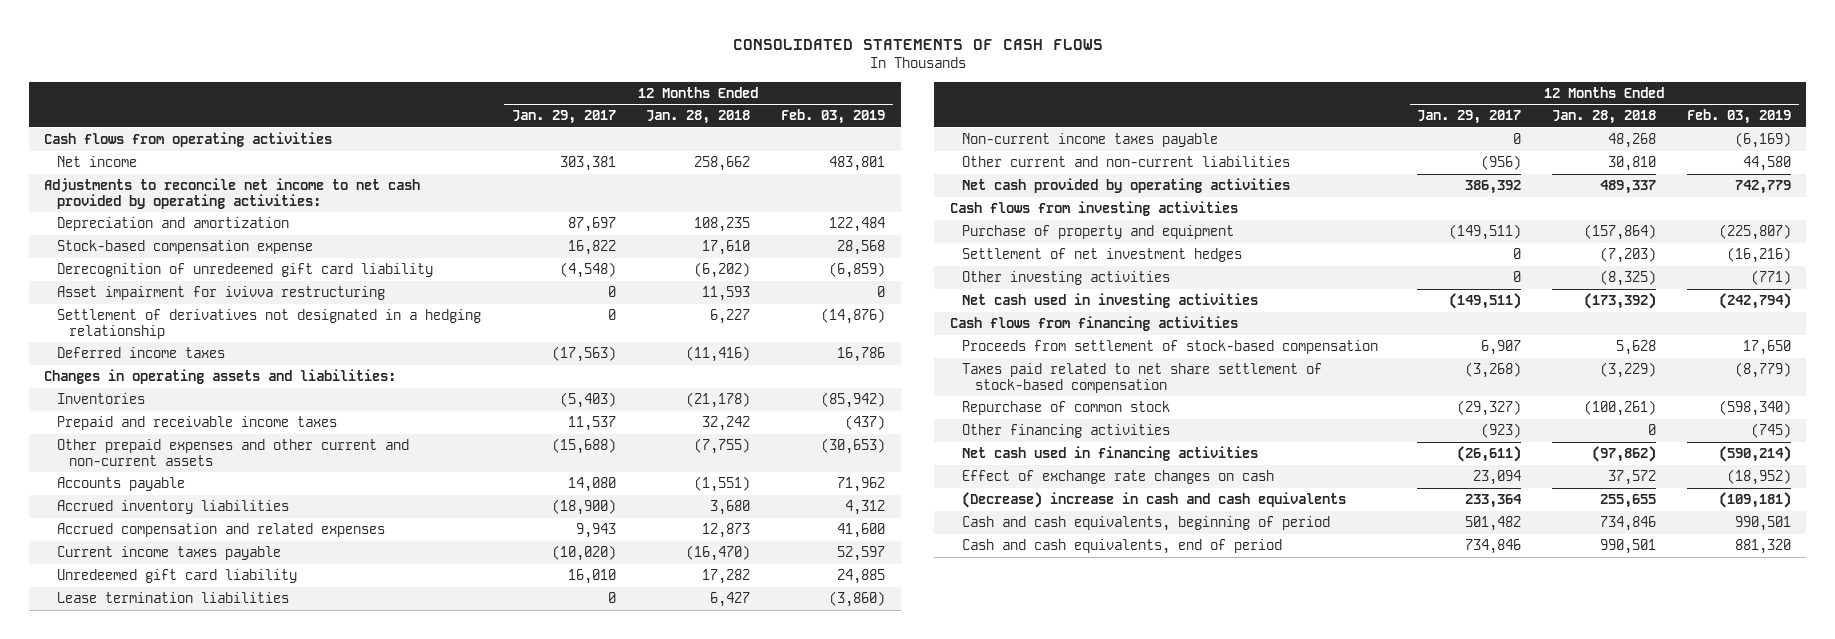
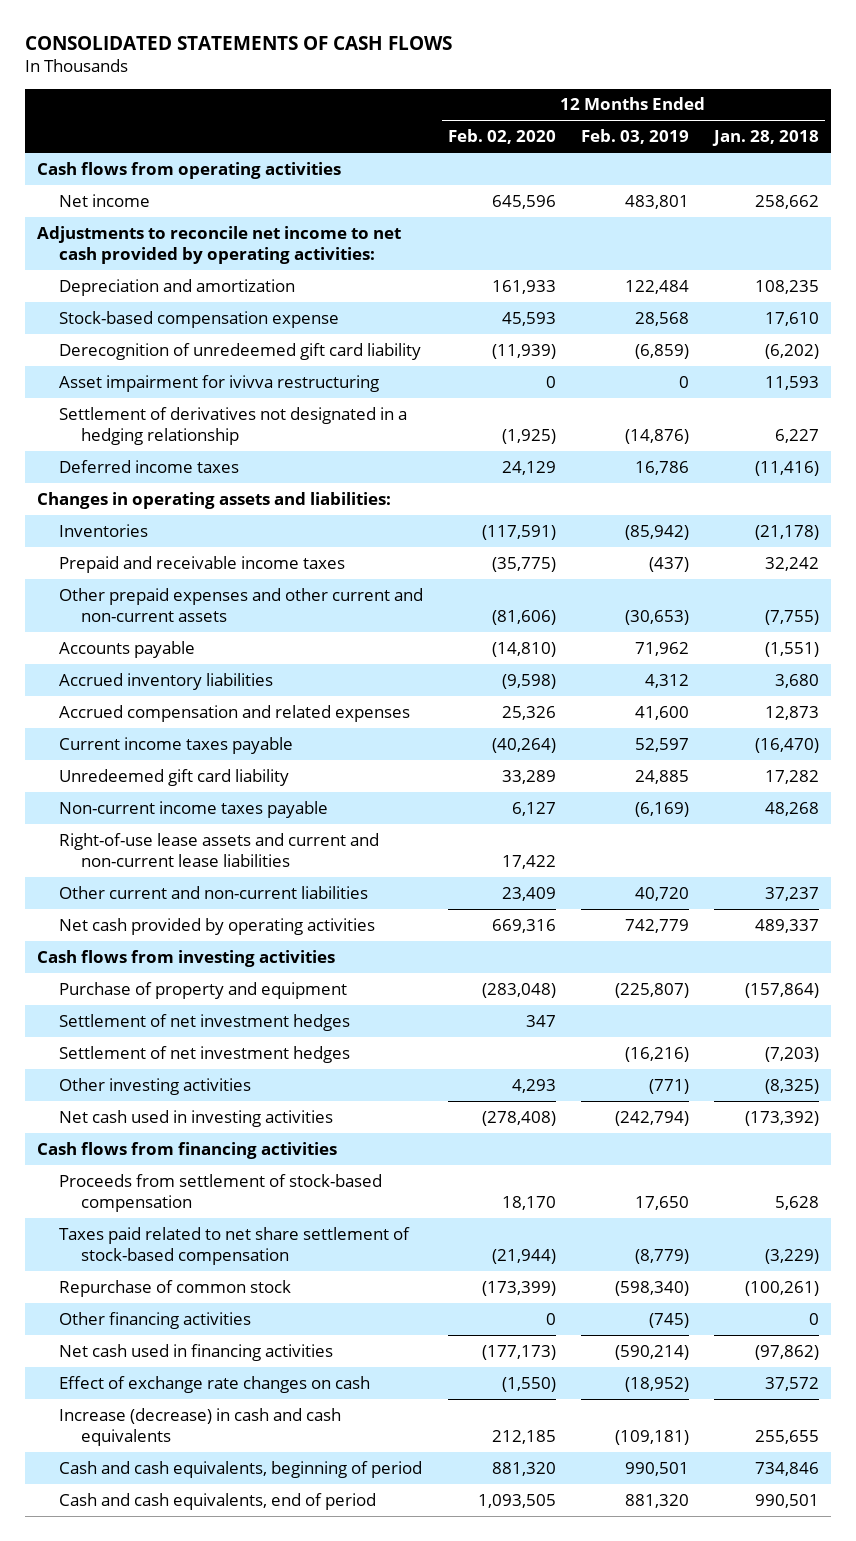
[511,110,616,125] Jan. 29, 2017 -> none
none -> [447,129,556,145] Feb. 02, 2020
[56,592,289,604] Lease termination liabilities -> none
none -> [59,832,380,867] Right-of-use lease assets and current and non-current lease liabilities
[1608,156,1657,172] 30,810 -> [764,886,819,901] 37,237
[1742,156,1791,172] 44,580 -> [634,886,689,901] 40,720
none -> [59,1013,351,1031] Settlement of net investment hedges
[962,492,1347,509] (Decrease) increase in cash and cash equivalents -> [59,1407,342,1446] Increase (decrease) in cash and cash equivalents

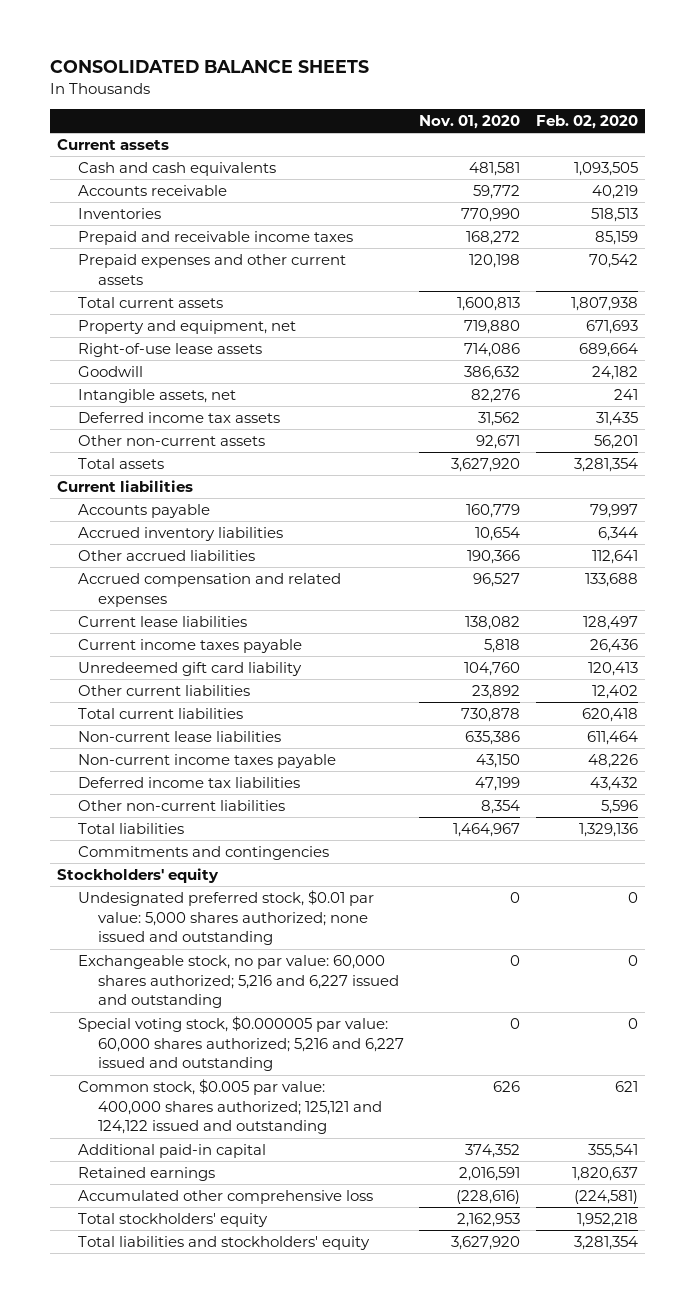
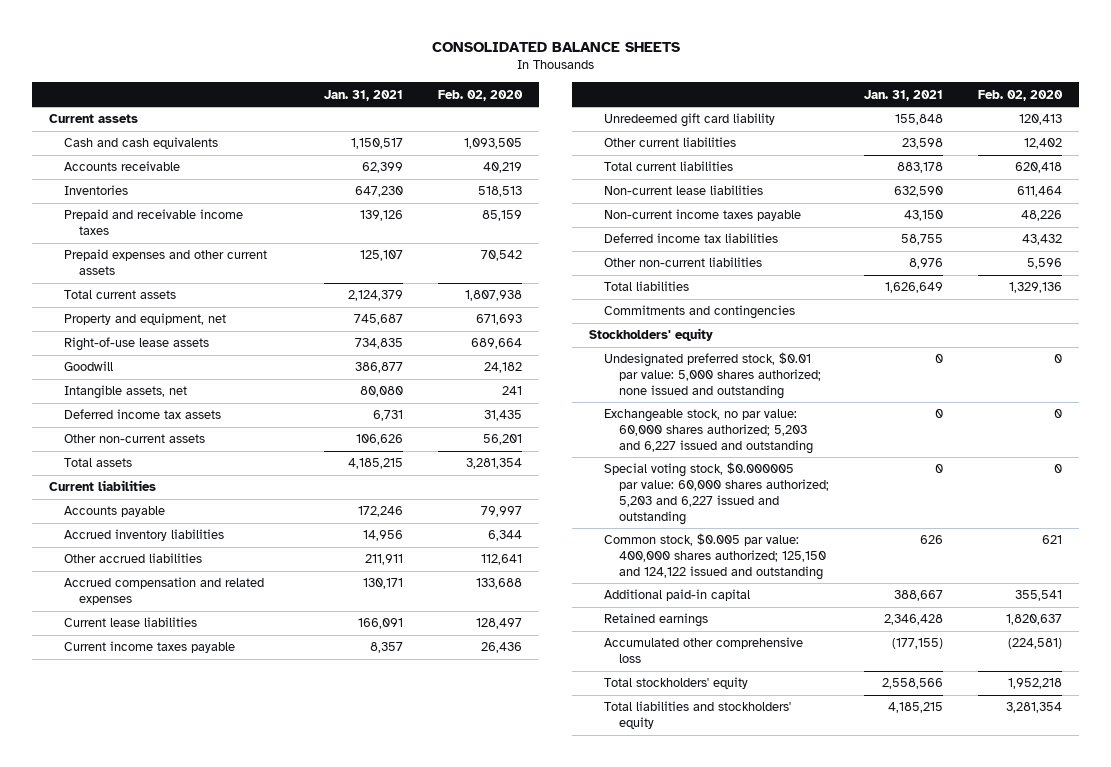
[419,114,521,129] Nov. 01, 2020 -> none
none -> [323,89,403,101] Jan. 31, 2021
[77,955,399,1009] Exchangeable stock, no par value: 60,000 shares authorized; 5,216 and 6,227 issued and outstanding -> [604,409,813,454] Exchangeable stock, no par value: 60,000 shares authorized; 5,203 and 6,227 issued and outstanding
[77,1016,404,1072] Special voting stock, $0.000005 par value: 60,000 shares authorized; 5,216 and 6,227 issued and outstanding -> [604,462,829,525] Special voting stock, $0.000005 par value: 60,000 shares authorized; 5,203 and 6,227 issued and outstanding
[77,1079,382,1135] Common stock, $0.005 par value: 400,000 shares authorized; 125,121 and 124,122 issued and outstanding -> [604,533,826,580] Common stock, $0.005 par value: 400,000 shares authorized; 125,150 and 124,122 issued and outstanding

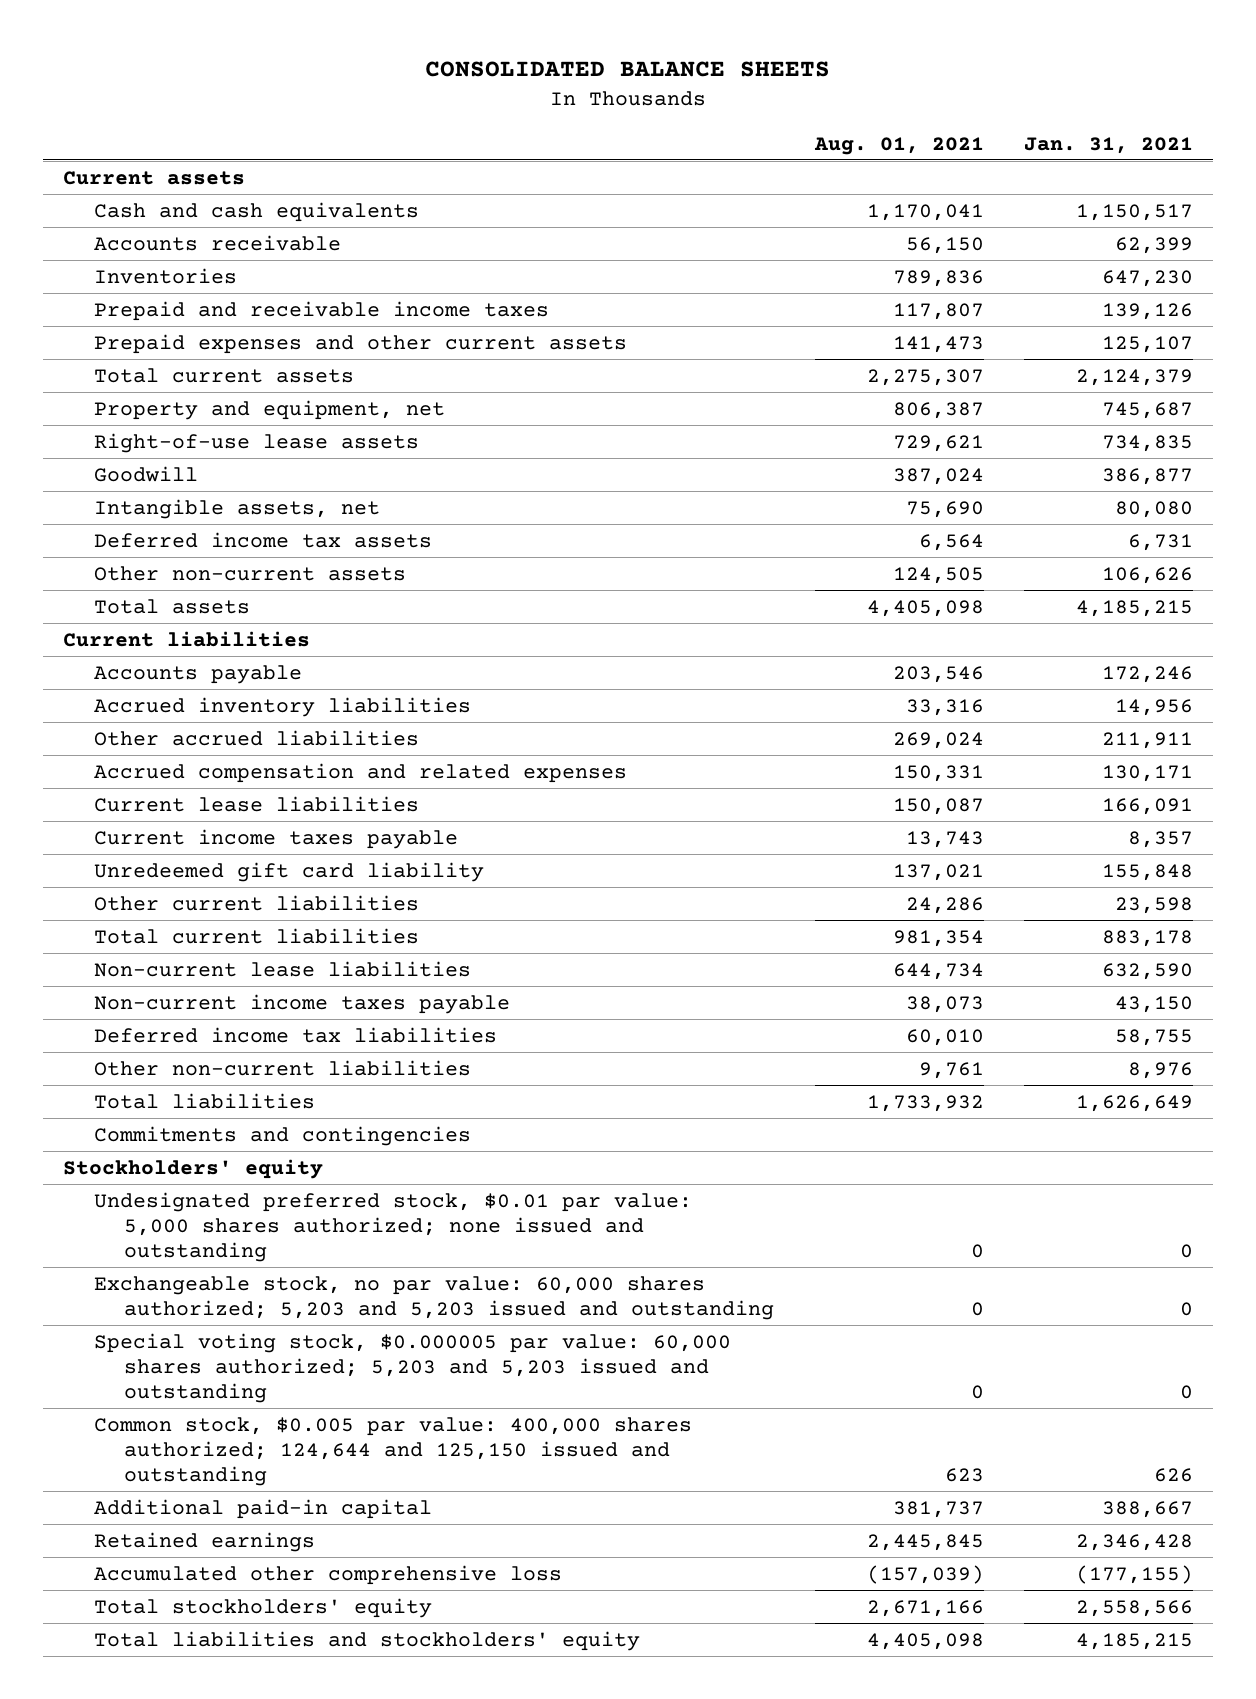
[437,89,523,101] Feb. 02, 2020 -> none
none -> [813,136,984,155] Aug. 01, 2021
[604,409,813,454] Exchangeable stock, no par value: 60,000 shares authorized; 5,203 and 6,227 issued and outstanding -> [93,1275,775,1320] Exchangeable stock, no par value: 60,000 shares authorized; 5,203 and 5,203 issued and outstanding
[604,462,829,525] Special voting stock, $0.000005 par value: 60,000 shares authorized; 5,203 and 6,227 issued and outstanding -> [93,1332,731,1403] Special voting stock, $0.000005 par value: 60,000 shares authorized; 5,203 and 5,203 issued and outstanding
[604,533,826,580] Common stock, $0.005 par value: 400,000 shares authorized; 125,150 and 124,122 issued and outstanding -> [93,1416,692,1486] Common stock, $0.005 par value: 400,000 shares authorized; 124,644 and 125,150 issued and outstanding

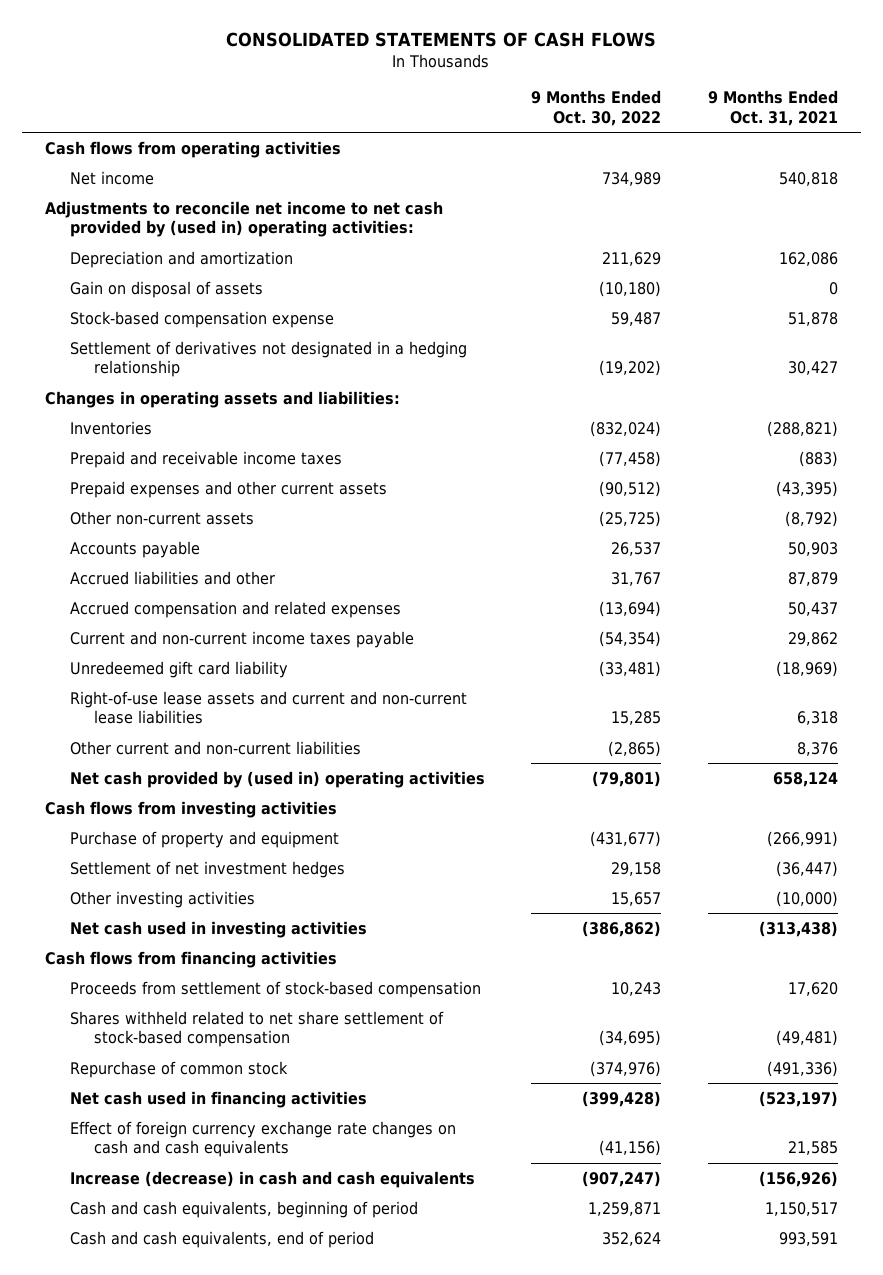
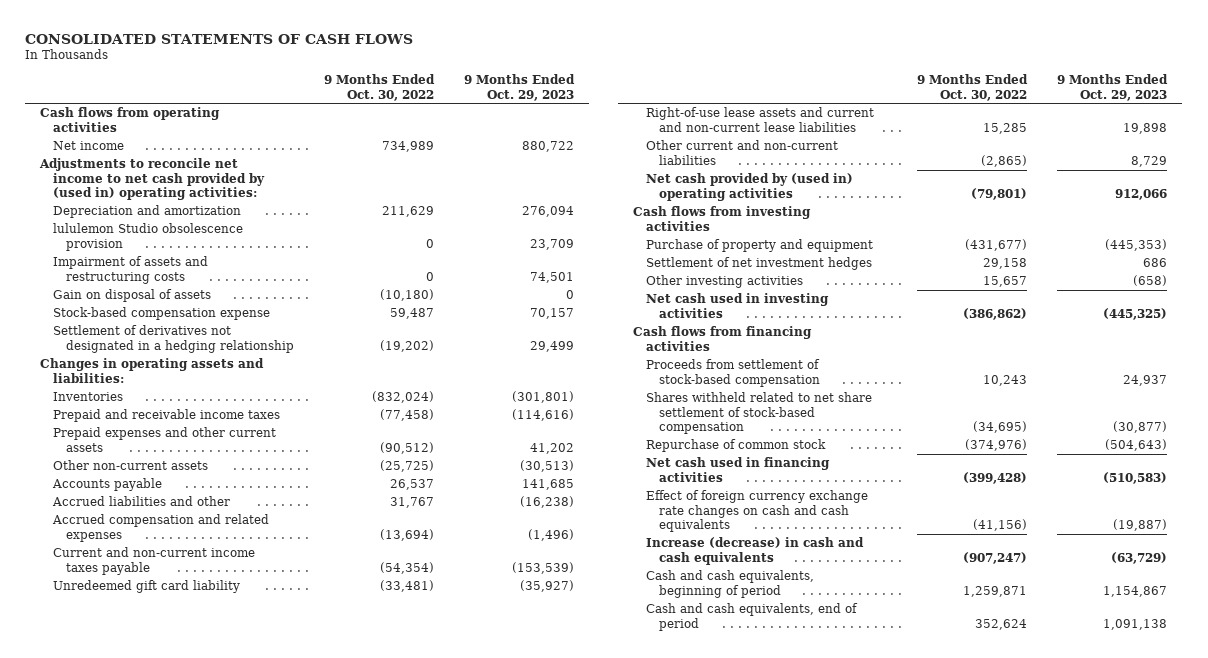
[707,90,838,126] 9 Months Ended Oct. 31, 2021 -> none
none -> [464,74,576,101] 9 Months Ended Oct. 29, 2023
none -> [53,223,244,251] lululemon Studio obsolescence provision
none -> [53,256,209,284] Impairment of assets and restructuring costs

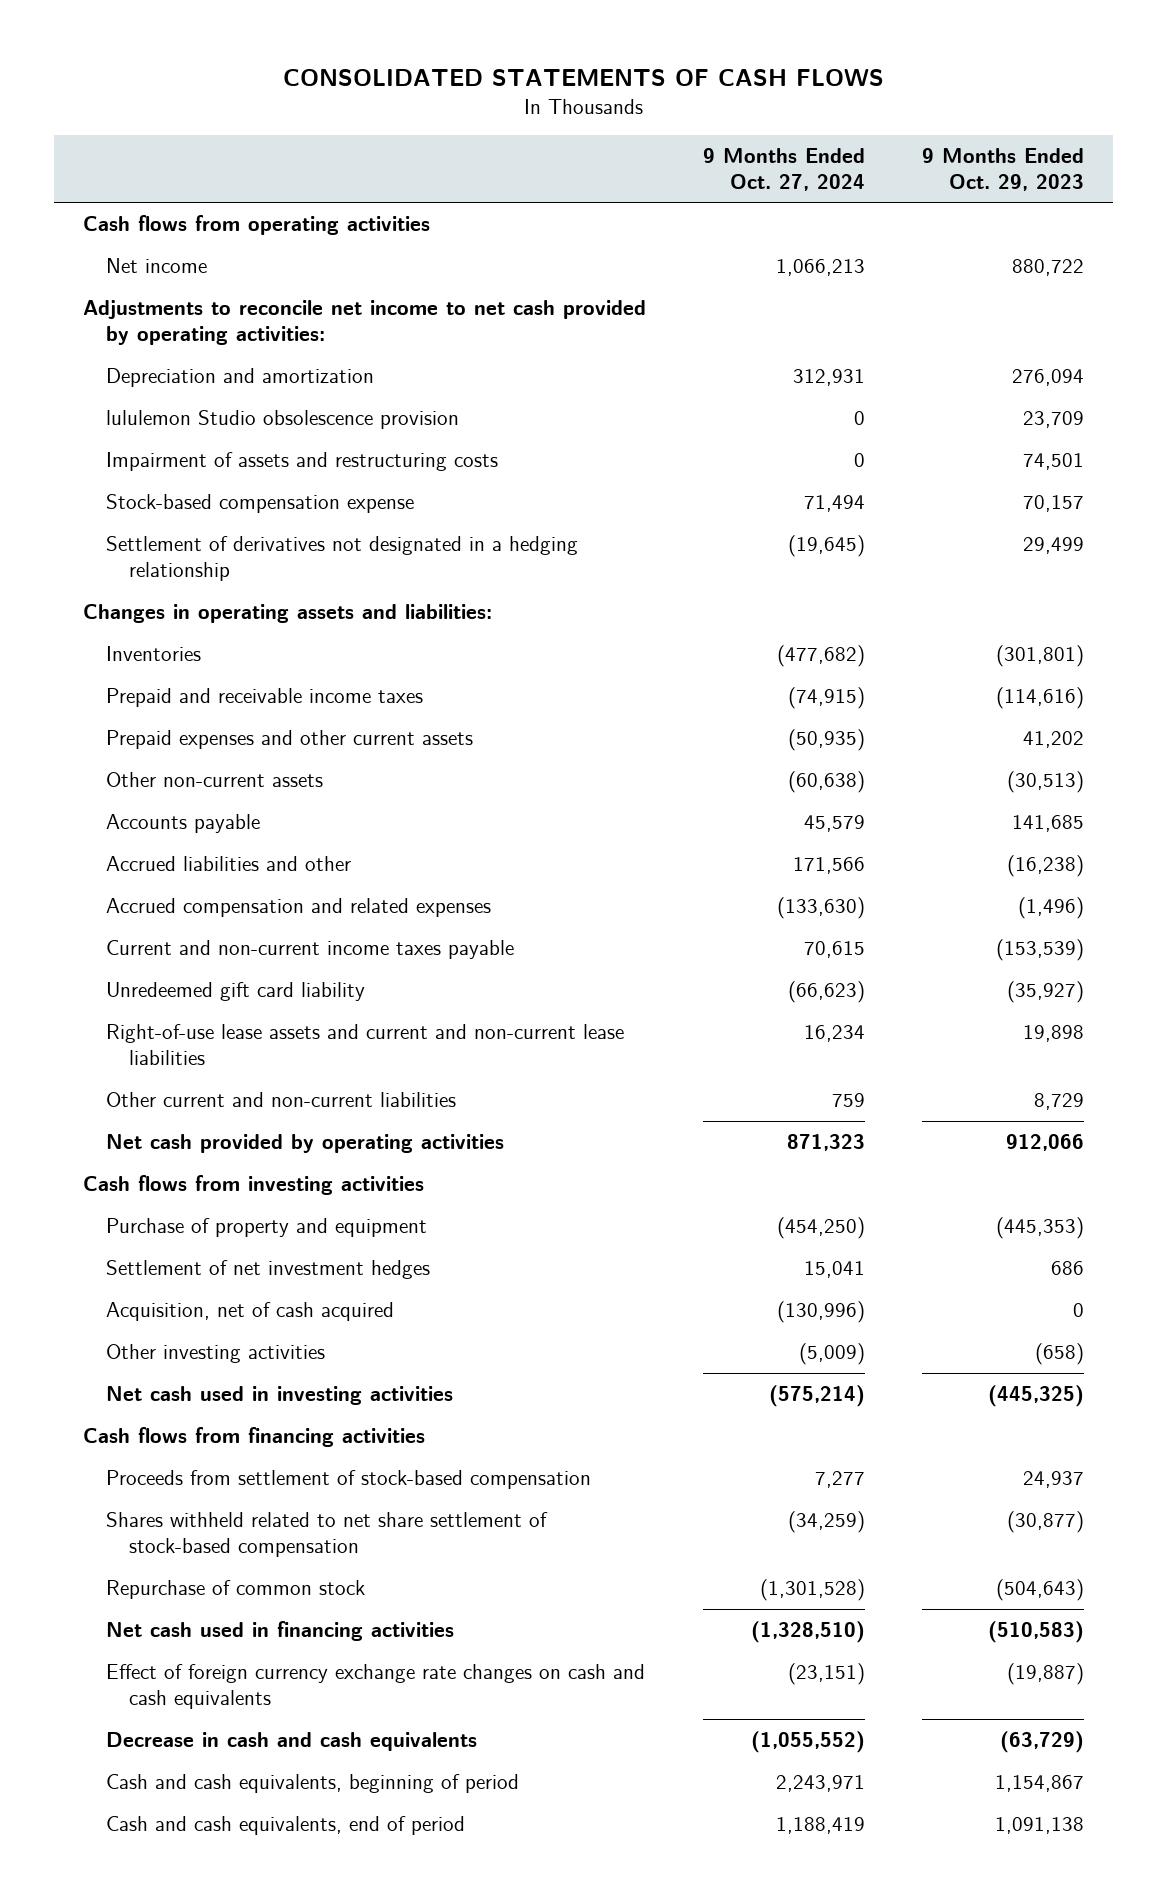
[324,74,436,101] 9 Months Ended Oct. 30, 2022 -> none
none -> [703,147,866,191] 9 Months Ended Oct. 27, 2024
[39,158,266,201] Adjustments to reconcile net income to net cash provided by (used in) operating activities: -> [82,300,646,346] Adjustments to reconcile net income to net cash provided by operating activities:
[53,289,212,303] Gain on disposal of assets -> none
[646,173,854,201] Net cash provided by (used in) operating activities -> [105,1134,504,1154] Net cash provided by operating activities
none -> [105,1302,394,1322] Acquisition, net of cash acquired
[646,537,865,565] Increase (decrease) in cash and cash equivalents -> [105,1732,477,1752] Decrease in cash and cash equivalents

